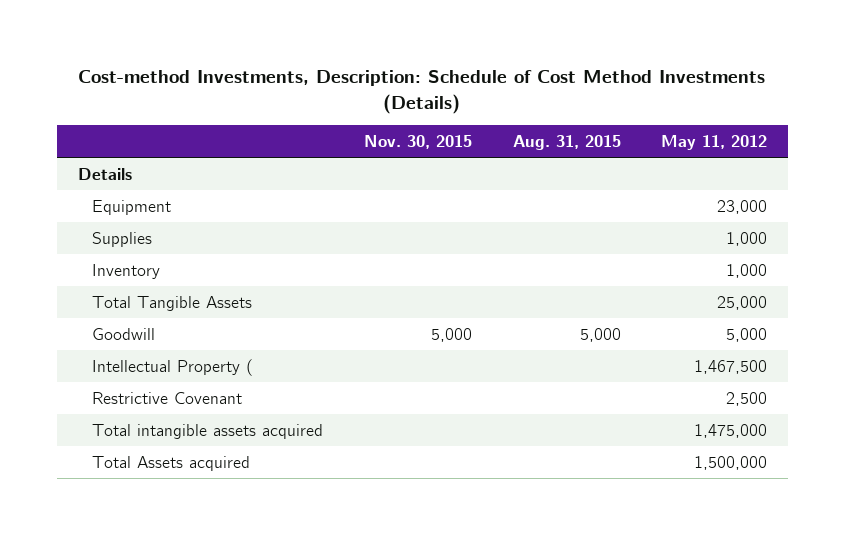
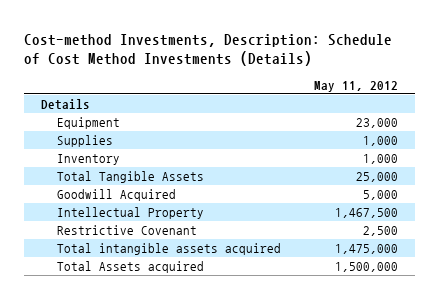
[363,135,472,150] Nov. 30, 2015 -> none
[512,135,621,151] Aug. 31, 2015 -> none
[92,327,156,340] Goodwill -> [56,189,176,202] Goodwill Acquired
[92,358,254,376] Intellectual Property ( -> [56,207,204,220] Intellectual Property

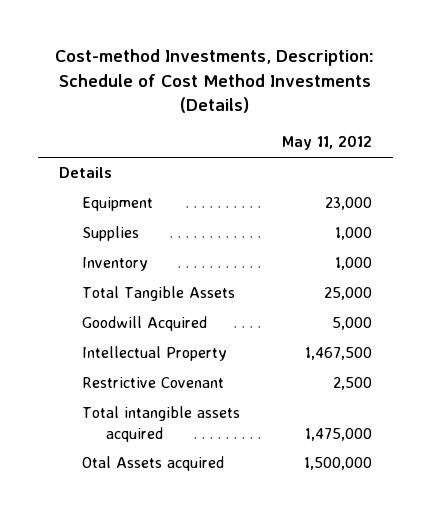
[56,261,204,274] Total Assets acquired -> [82,456,225,472] Otal Assets acquired

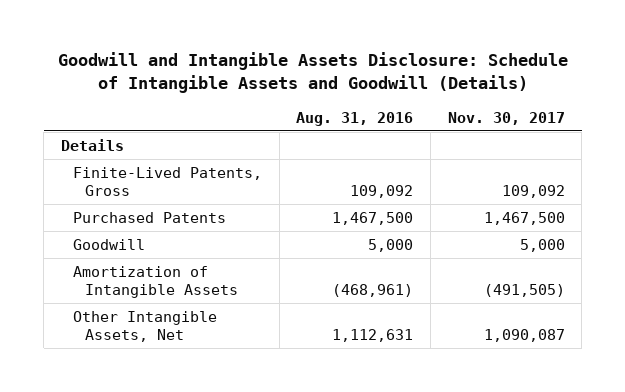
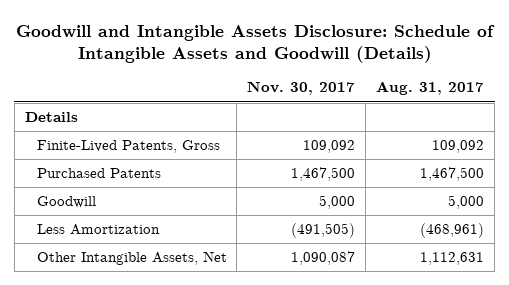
[296,111,414,126] Aug. 31, 2016 -> none
none -> [376,81,485,96] Aug. 31, 2017
[72,265,239,298] Amortization of Intangible Assets -> [36,224,160,236] Less Amortization

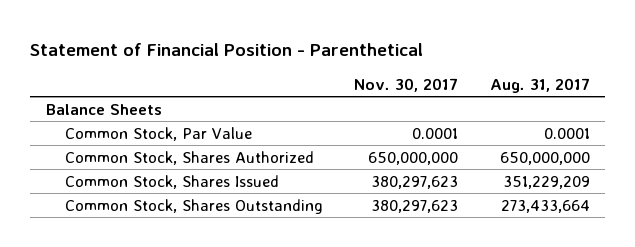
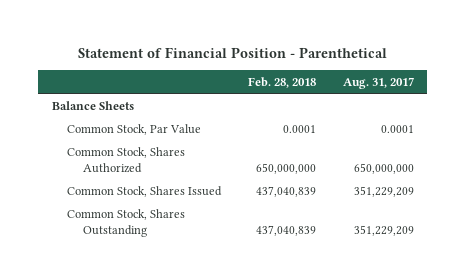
[354,77,459,92] Nov. 30, 2017 -> none
none -> [247,76,316,88] Feb. 28, 2018
[500,199,590,213] 273,433,664 -> [353,224,414,236] 351,229,209

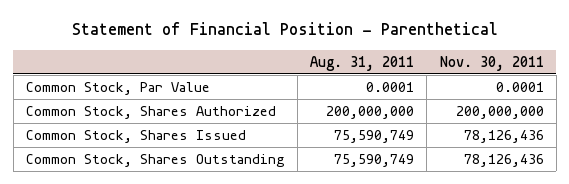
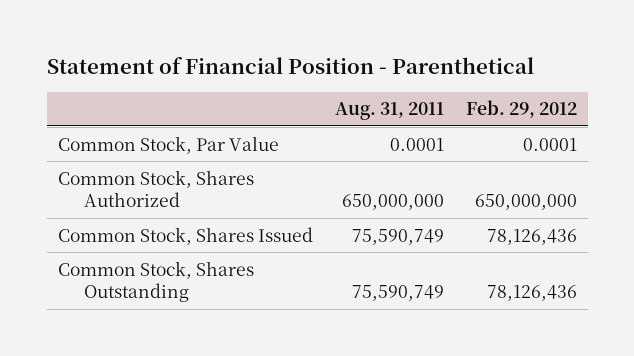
[439,55,544,71] Nov. 30, 2011 -> none
none -> [465,100,577,119] Feb. 29, 2012
[326,105,415,119] 200,000,000 -> [341,194,444,211] 650,000,000

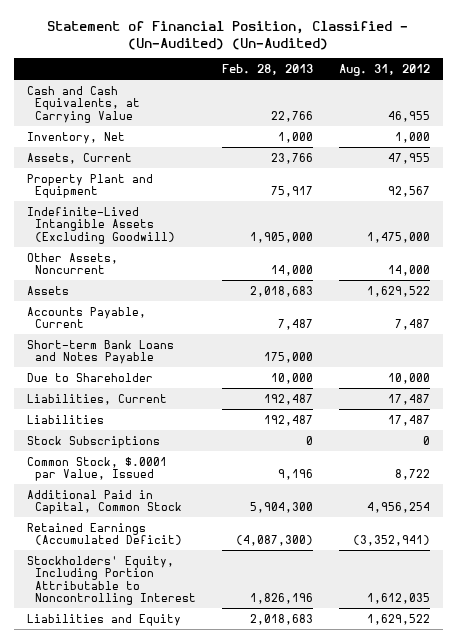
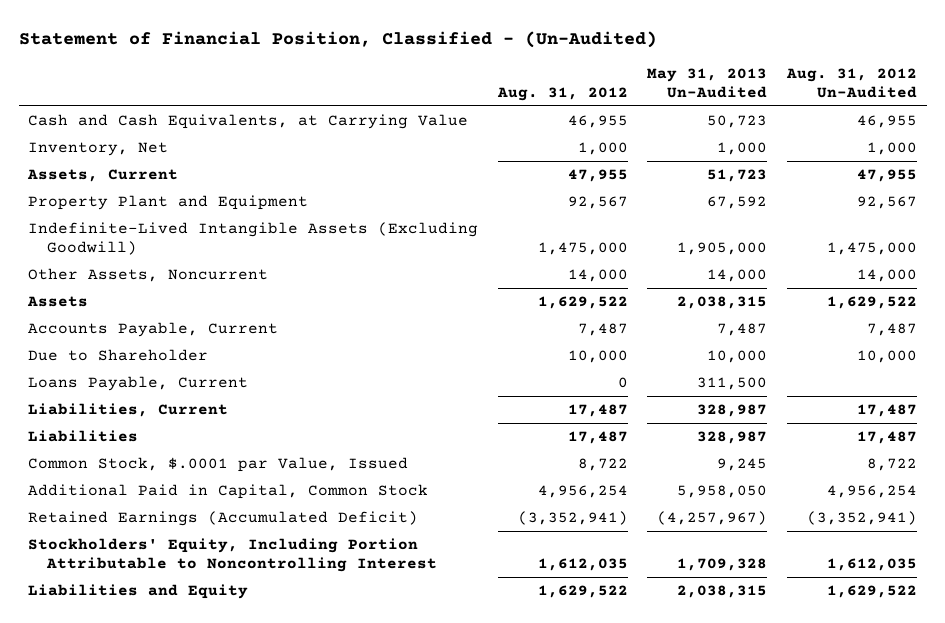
[47,20,409,50] Statement of Financial Position, Classified - (Un-Audited) (Un-Audited) -> [18,30,657,48] Statement of Financial Position, Classified - (Un-Audited)
[221,63,313,75] Feb. 28, 2013 -> none
none -> [647,68,768,99] May 31, 2013 Un-Audited
none -> [785,68,917,99] Aug. 31, 2012 Un-Audited
[26,339,174,365] Short-term Bank Loans and Notes Payable -> none
none -> [28,376,249,392] Loans Payable, Current
[26,435,160,448] Stock Subscriptions -> none

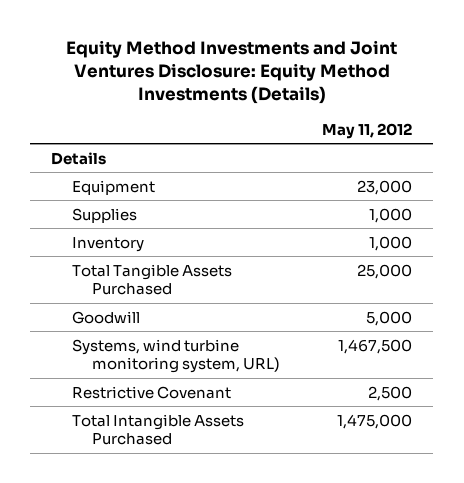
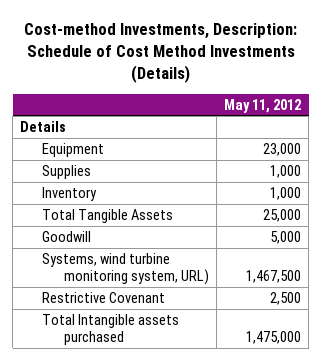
[65,39,397,105] Equity Method Investments and Joint Ventures Disclosure: Equity Method Investments (Details) -> [23,22,297,84] Cost-method Investments, Description: Schedule of Cost Method Investments (Details)
[71,263,232,296] Total Tangible Assets Purchased -> [42,209,174,224] Total Tangible Assets
[71,413,244,446] Total Intangible Assets Purchased -> [42,314,180,346] Total Intangible assets purchased

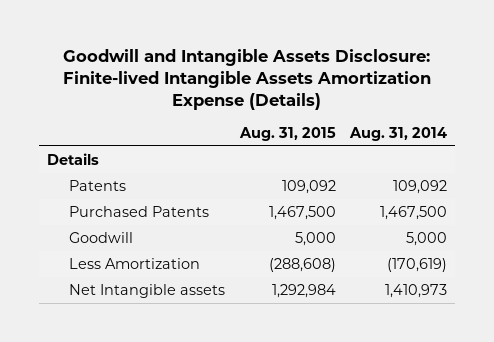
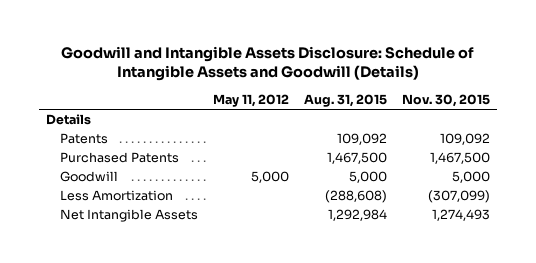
[62,48,431,111] Goodwill and Intangible Assets Disclosure: Finite-lived Intangible Assets Amortization Expense (Details) -> [60,46,474,82] Goodwill and Intangible Assets Disclosure: Schedule of Intangible Assets and Goodwill (Details)
[349,127,448,142] Aug. 31, 2014 -> none
none -> [213,94,290,108] May 11, 2012
none -> [401,94,490,108] Nov. 30, 2015
[69,283,226,298] Net Intangible assets -> [60,209,199,223] Net Intangible Assets

